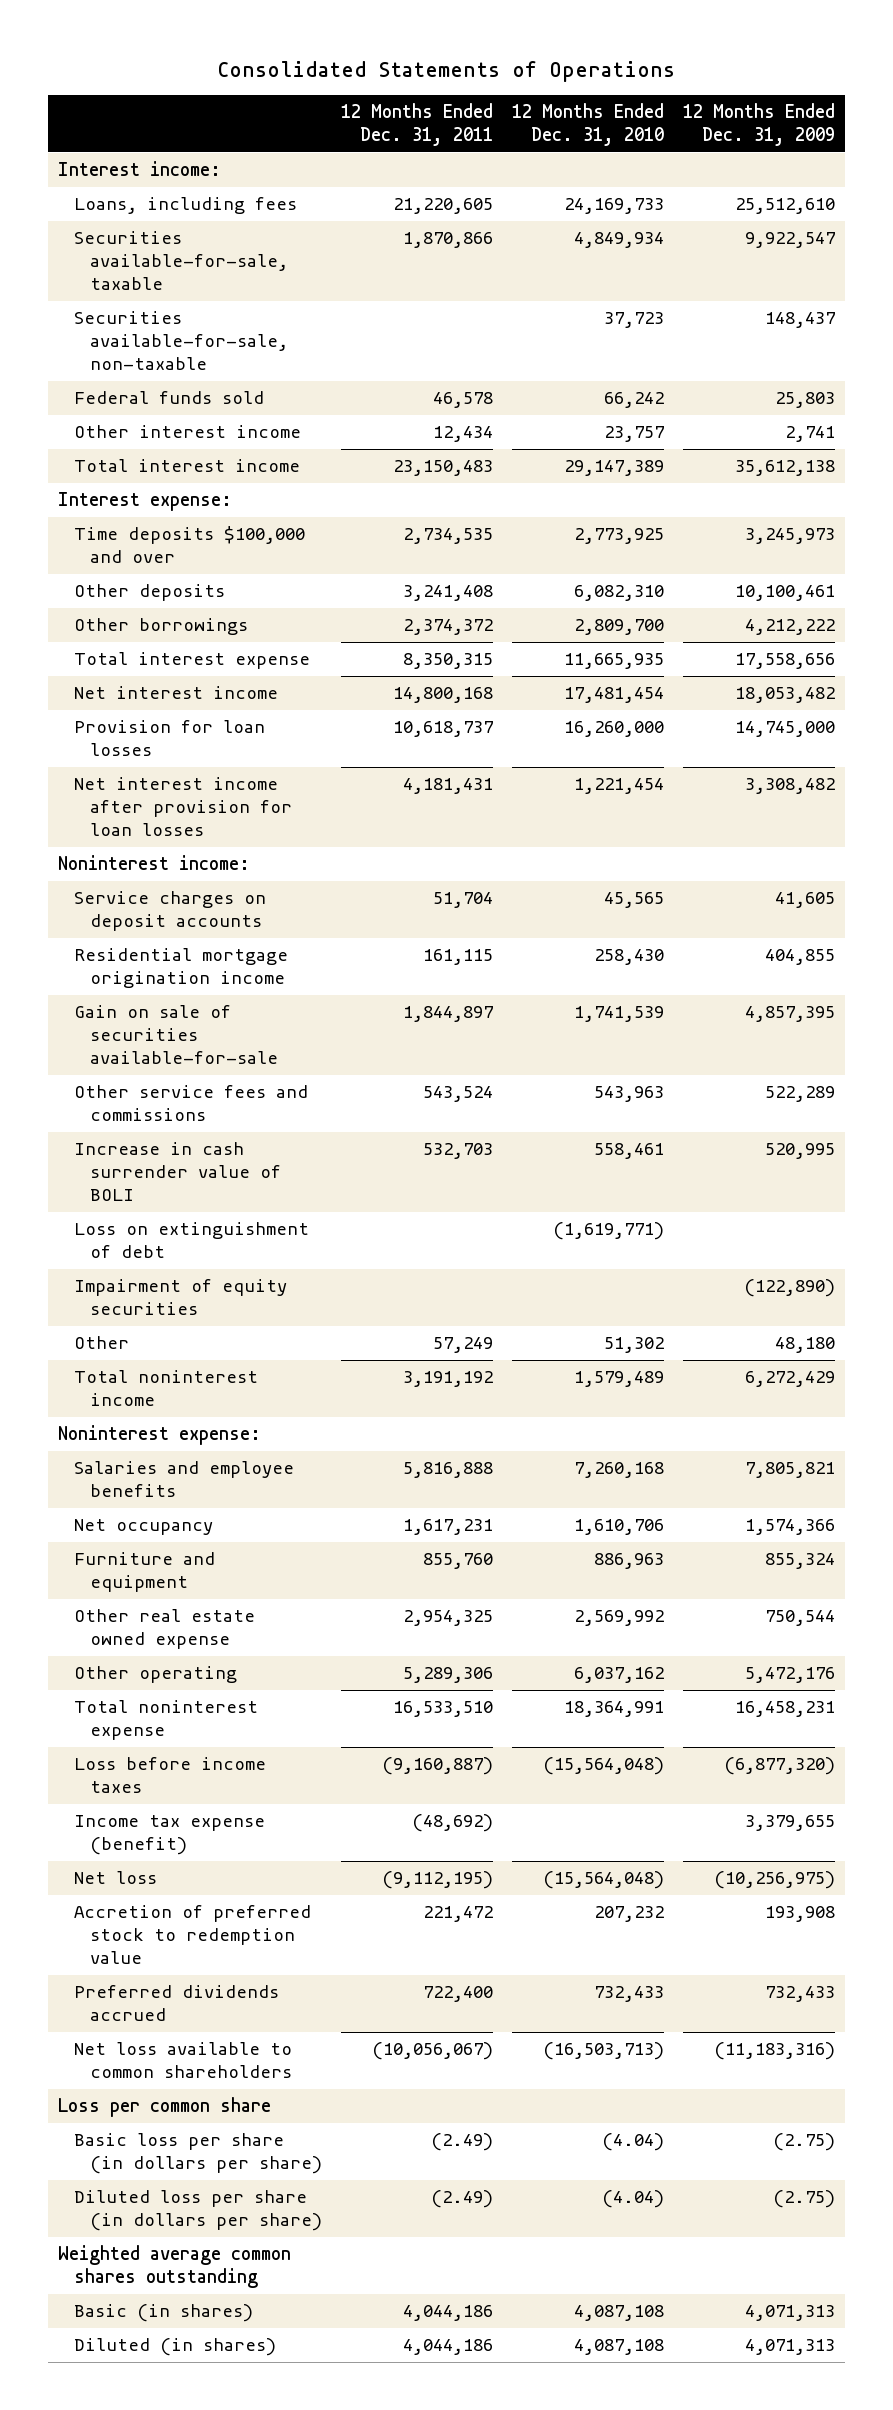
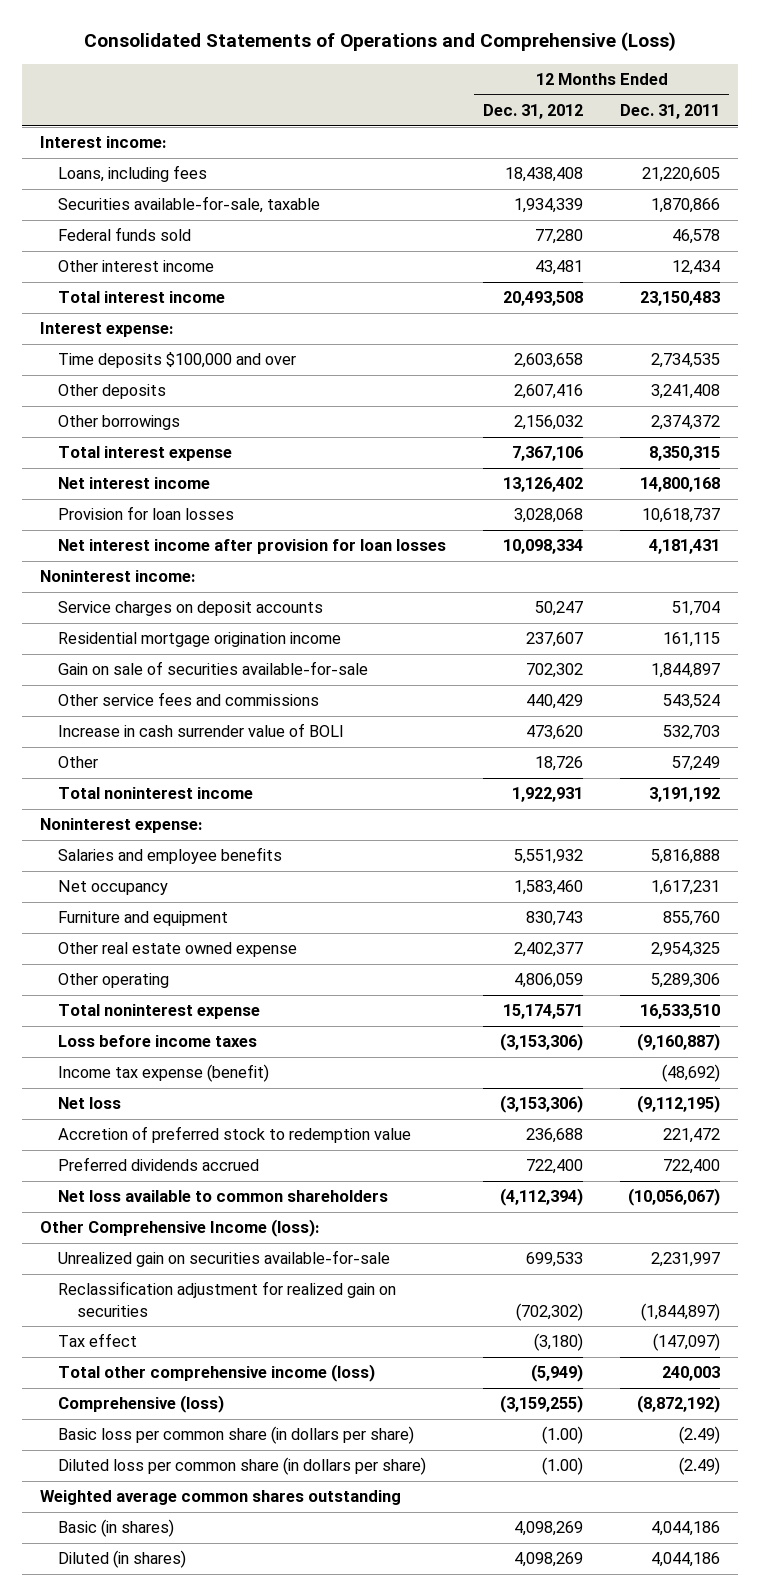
[217,60,676,82] Consolidated Statements of Operations -> [83,32,676,52] Consolidated Statements of Operations and Comprehensive (Loss)
[512,103,665,147] 12 Months Ended Dec. 31, 2010 -> none
[683,103,836,147] 12 Months Ended Dec. 31, 2009 -> none
none -> [483,104,584,120] Dec. 31, 2012
[73,311,288,370] Securities available-for-sale, non-taxable -> none
[73,1222,309,1259] Loss on extinguishment of debt -> none
[73,1279,287,1316] Impairment of equity securities -> none
[57,2097,271,2118] Loss per common share -> none
none -> [40,1219,320,1238] Other Comprehensive Income (loss):
none -> [58,1250,391,1268] Unrealized gain on securities available-for-sale
none -> [58,1281,397,1317] Reclassification adjustment for realized gain on securities
none -> [58,1333,138,1348] Tax effect
none -> [58,1364,376,1383] Total other comprehensive income (loss)
none -> [58,1395,225,1414] Comprehensive (loss)
[73,2133,322,2175] Basic loss per share (in dollars per share) -> [58,1426,415,1445] Basic loss per common share (in dollars per share)
[73,2190,322,2232] Diluted loss per share (in dollars per share) -> [58,1457,427,1476] Diluted loss per common share (in dollars per share)

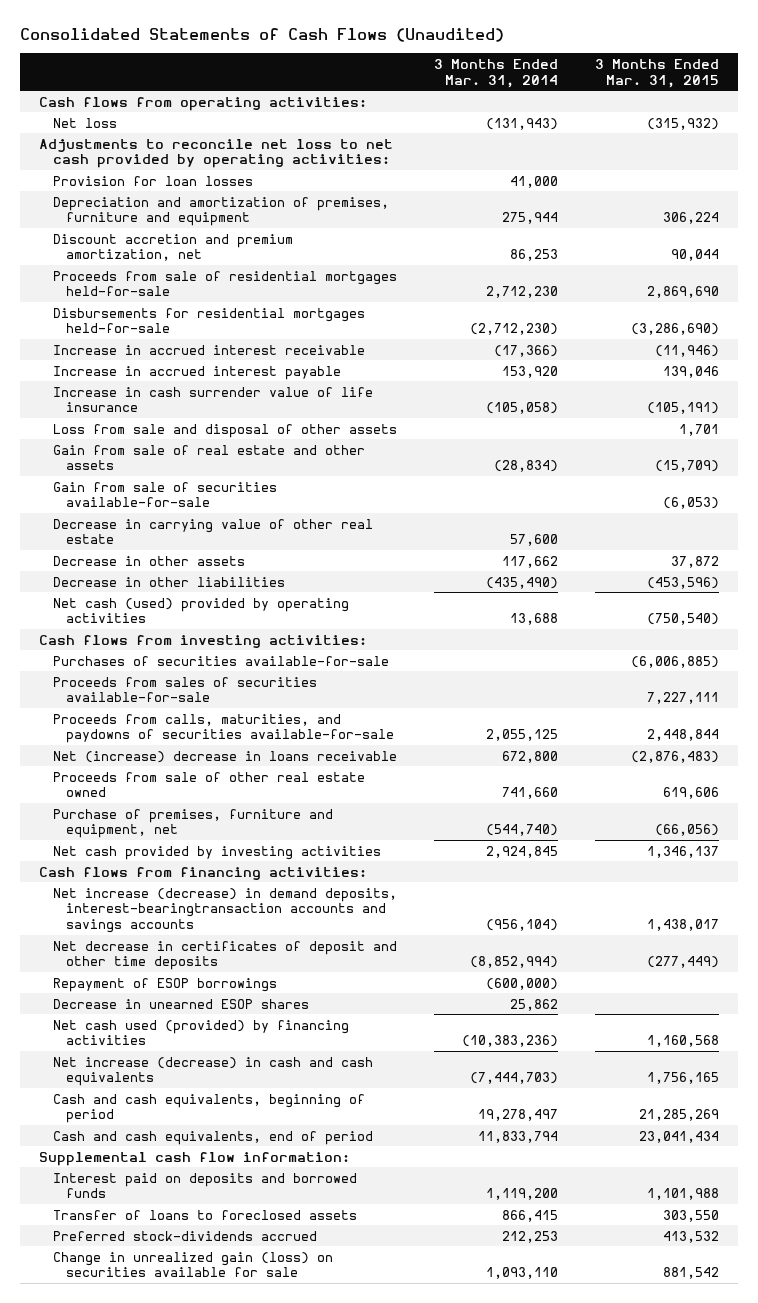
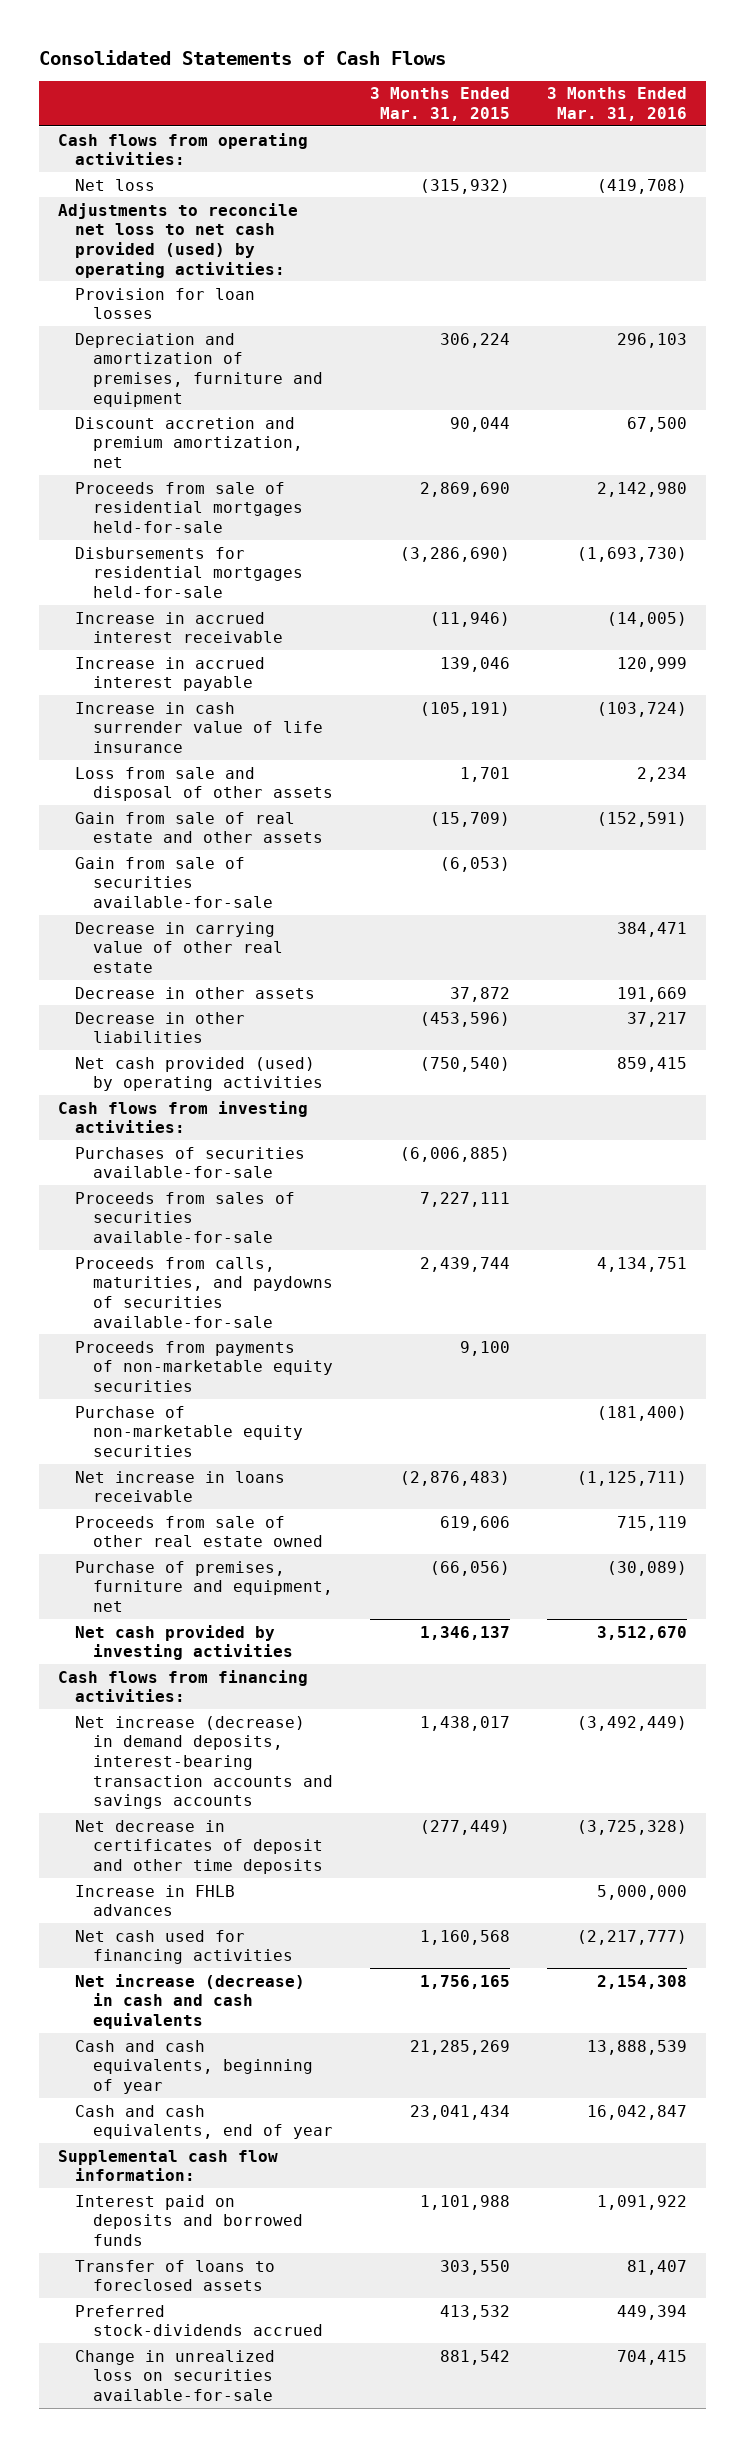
[20,28,505,43] Consolidated Statements of Cash Flows (Unaudited) -> [39,49,447,65] Consolidated Statements of Cash Flows
[433,58,558,88] 3 Months Ended Mar. 31, 2014 -> none
none -> [547,87,688,121] 3 Months Ended Mar. 31, 2016
[38,138,393,169] Adjustments to reconcile net loss to net cash provided by operating activities: -> [57,202,298,278] Adjustments to reconcile net loss to net cash provided (used) by operating activities:
[52,597,349,624] Net cash (used) provided by operating activities -> [75,1056,323,1092] Net cash provided (used) by operating activities
[647,729,720,742] 2,448,844 -> [419,1256,510,1272] 2,439,744
none -> [75,1340,333,1392] Proceeds from payments of non-marketable equity securities
none -> [75,1405,303,1457] Purchase of non-marketable equity securities
[52,750,397,763] Net (increase) decrease in loans receivable -> [75,1470,286,1503] Net increase in loans receivable
[52,887,397,933] Net increase (decrease) in demand deposits, interest-bearingtransaction accounts and savings accounts -> [75,1715,333,1810] Net increase (decrease) in demand deposits, interest-bearing transaction accounts and savings accounts
[52,977,277,992] Repayment of ESOP borrowings -> none
[52,998,309,1009] Decrease in unearned ESOP shares -> none
none -> [75,1884,236,1917] Increase in FHLB advances
[52,1019,349,1046] Net cash used (provided) by financing activities -> [75,1929,293,1965] Net cash used for financing activities
[52,1093,365,1124] Cash and cash equivalents, beginning of period -> [75,2039,313,2094] Cash and cash equivalents, beginning of year
[52,1130,373,1145] Cash and cash equivalents, end of period -> [75,2104,333,2140] Cash and cash equivalents, end of year
[52,1251,333,1278] Change in unrealized gain (loss) on securities available for sale -> [75,2349,276,2401] Change in unrealized loss on securities available-for-sale

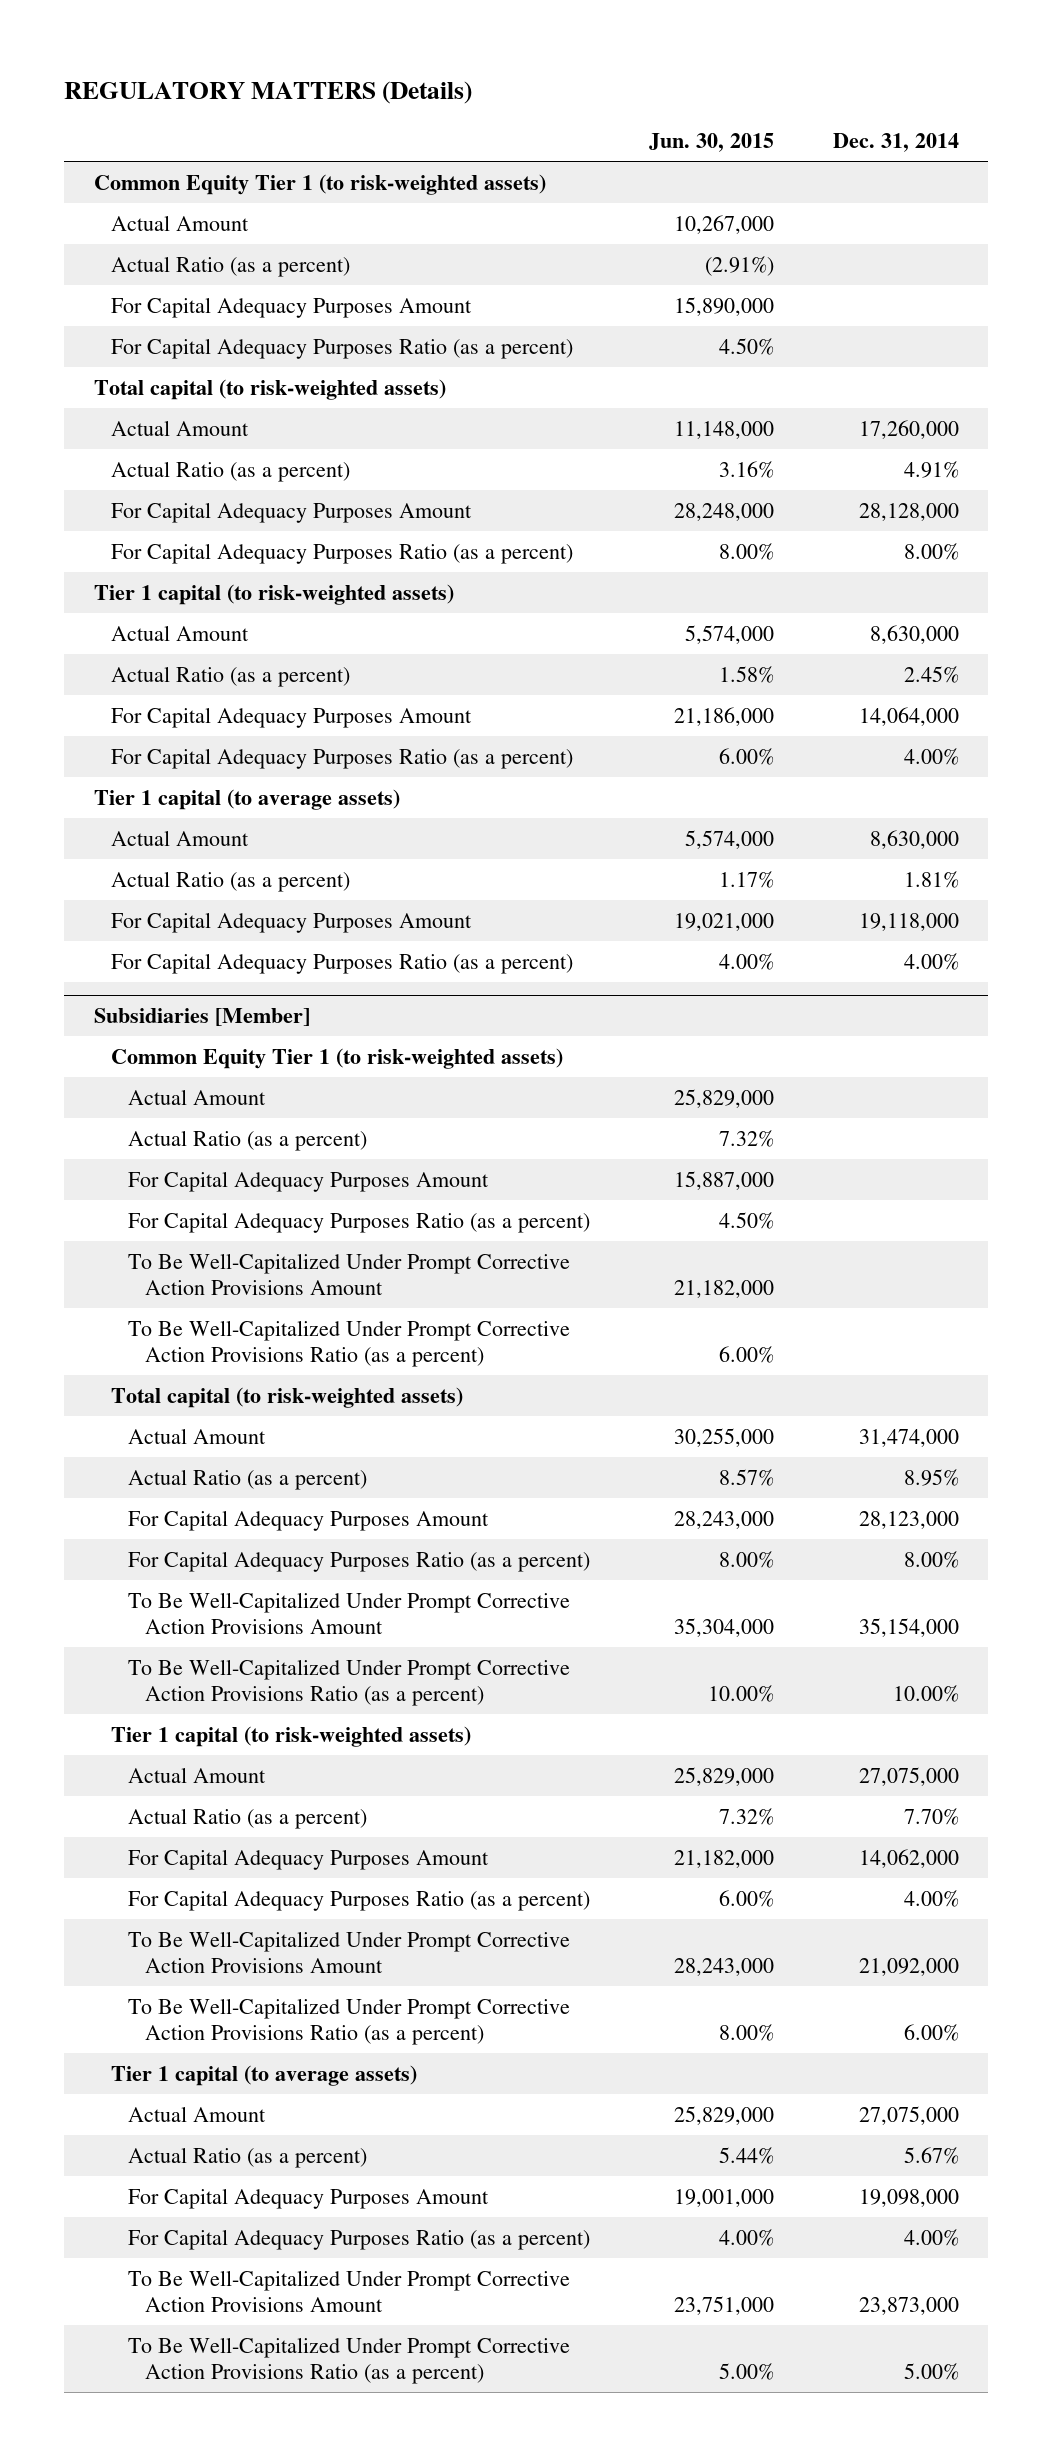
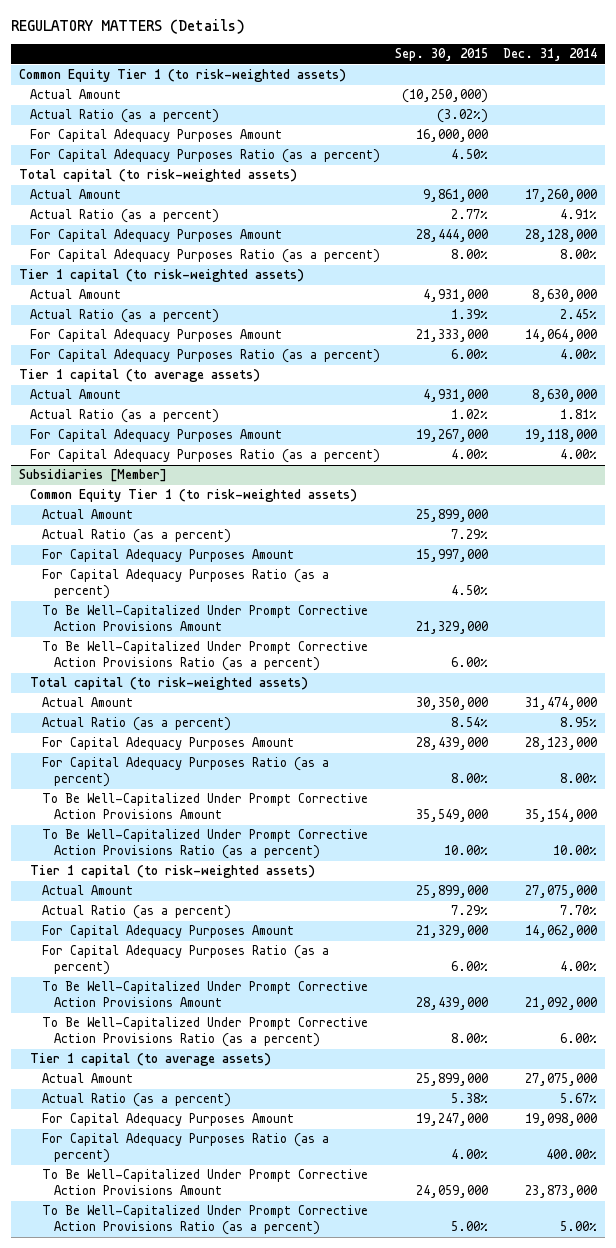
[649,133,775,153] Jun. 30, 2015 -> none
none -> [395,48,489,62] Sep. 30, 2015
[903,2228,959,2246] 4.00% -> [546,1149,598,1160] 400.00%

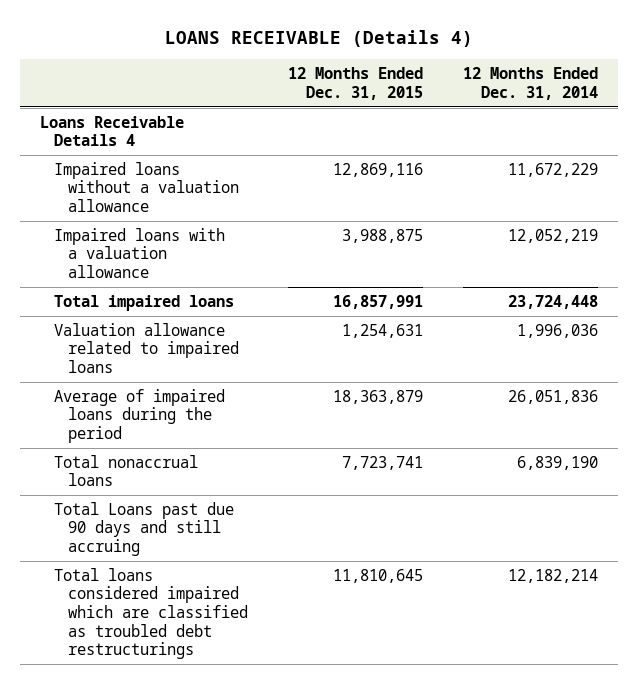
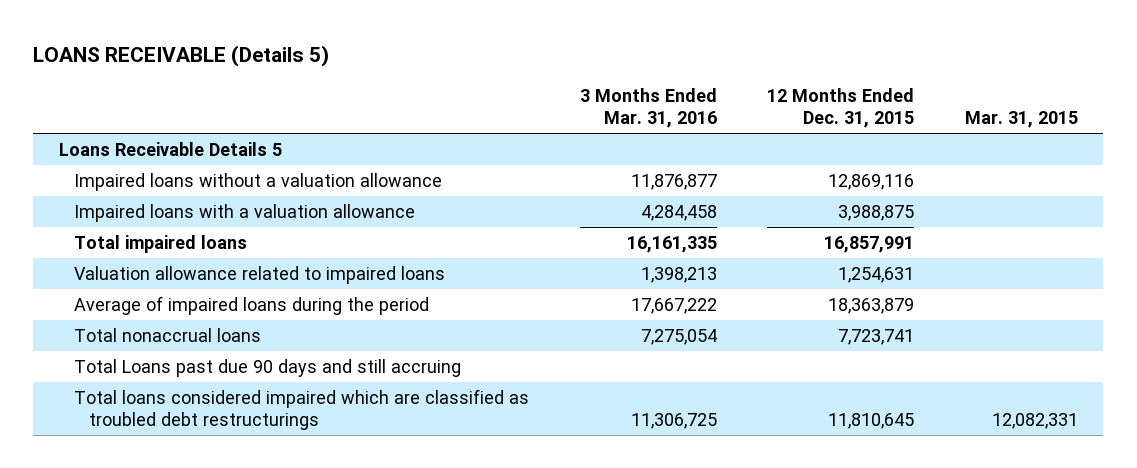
[165,30,474,48] LOANS RECEIVABLE (Details 4) -> [33,44,330,67] LOANS RECEIVABLE (Details 5)
[463,67,599,100] 12 Months Ended Dec. 31, 2014 -> none
none -> [579,87,717,129] 3 Months Ended Mar. 31, 2016
none -> [965,111,1079,129] Mar. 31, 2015
[40,115,185,147] Loans Receivable Details 4 -> [58,141,282,156] Loans Receivable Details 5

